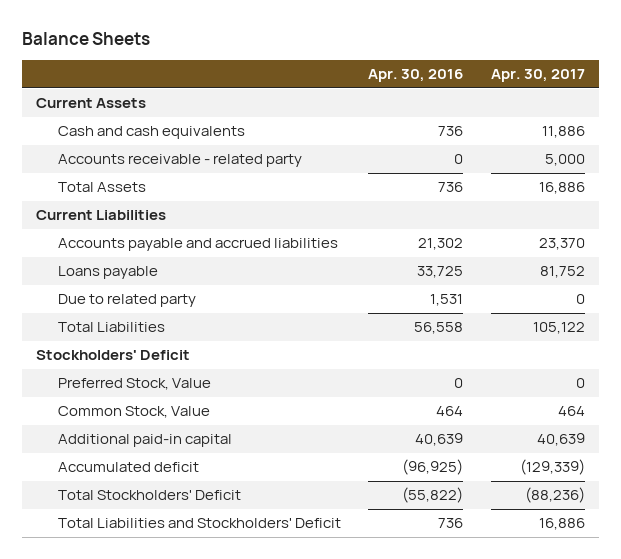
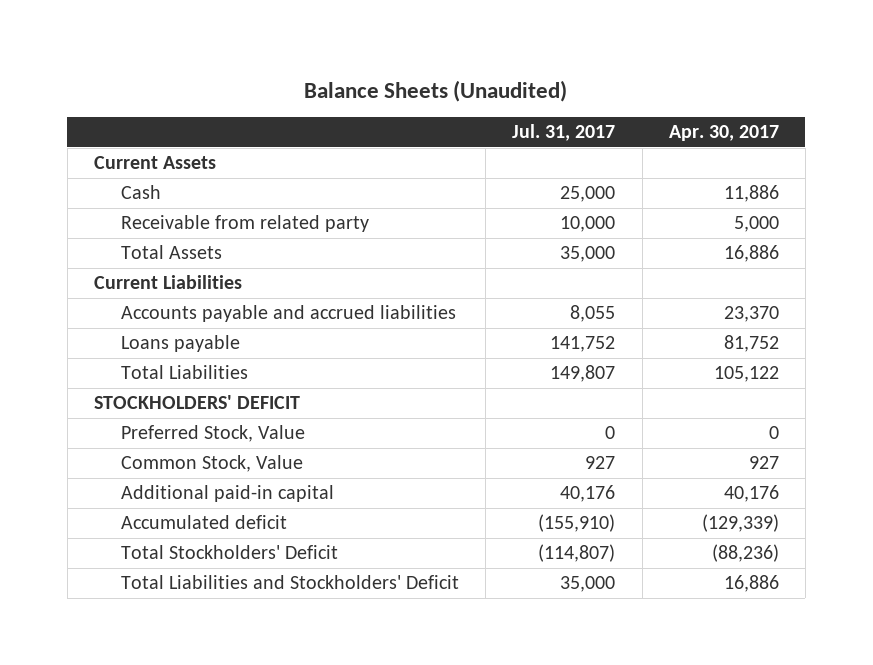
[21,31,150,45] Balance Sheets -> [304,79,568,102] Balance Sheets (Unaudited)
[368,69,464,83] Apr. 30, 2016 -> none
none -> [512,124,616,142] Jul. 31, 2017
[57,126,245,140] Cash and cash equivalents -> [121,185,162,200] Cash
[57,154,302,168] Accounts receivable - related party -> [121,215,370,233] Receivable from related party
[57,294,196,308] Due to related party -> none
[35,350,190,361] Stockholders' Deficit -> [94,395,301,410] STOCKHOLDERS' DEFICIT
[557,406,585,417] 464 -> [748,456,779,470] 927
[536,433,585,447] 40,639 -> [723,485,779,503] 40,176

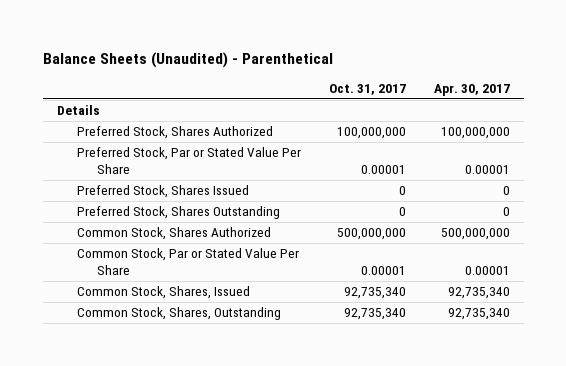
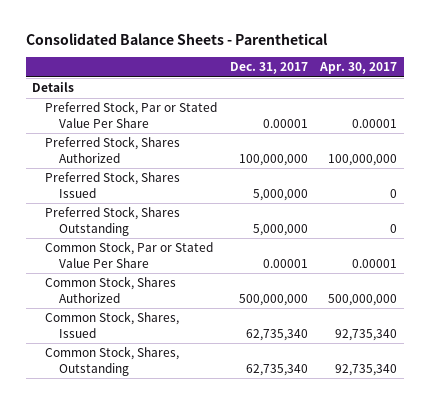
[42,51,333,68] Balance Sheets (Unaudited) - Parenthetical -> [25,32,328,45] Consolidated Balance Sheets - Parenthetical
[328,83,406,95] Oct. 31, 2017 -> none
none -> [229,62,308,75] Dec. 31, 2017
[76,126,273,140] Preferred Stock, Shares Authorized -> [45,136,181,163] Preferred Stock, Shares Authorized
[76,227,271,241] Common Stock, Shares Authorized -> [45,276,177,303] Common Stock, Shares Authorized

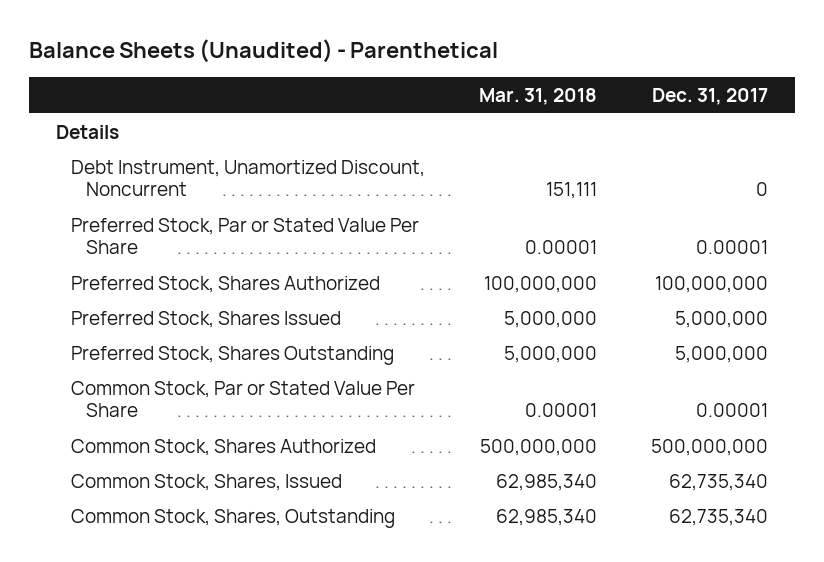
[25,32,328,45] Consolidated Balance Sheets - Parenthetical -> [28,39,498,64] Balance Sheets (Unaudited) - Parenthetical
[319,62,398,75] Apr. 30, 2017 -> none
none -> [478,88,597,106] Mar. 31, 2018
none -> [70,159,425,197] Debt Instrument, Unamortized Discount, Noncurrent

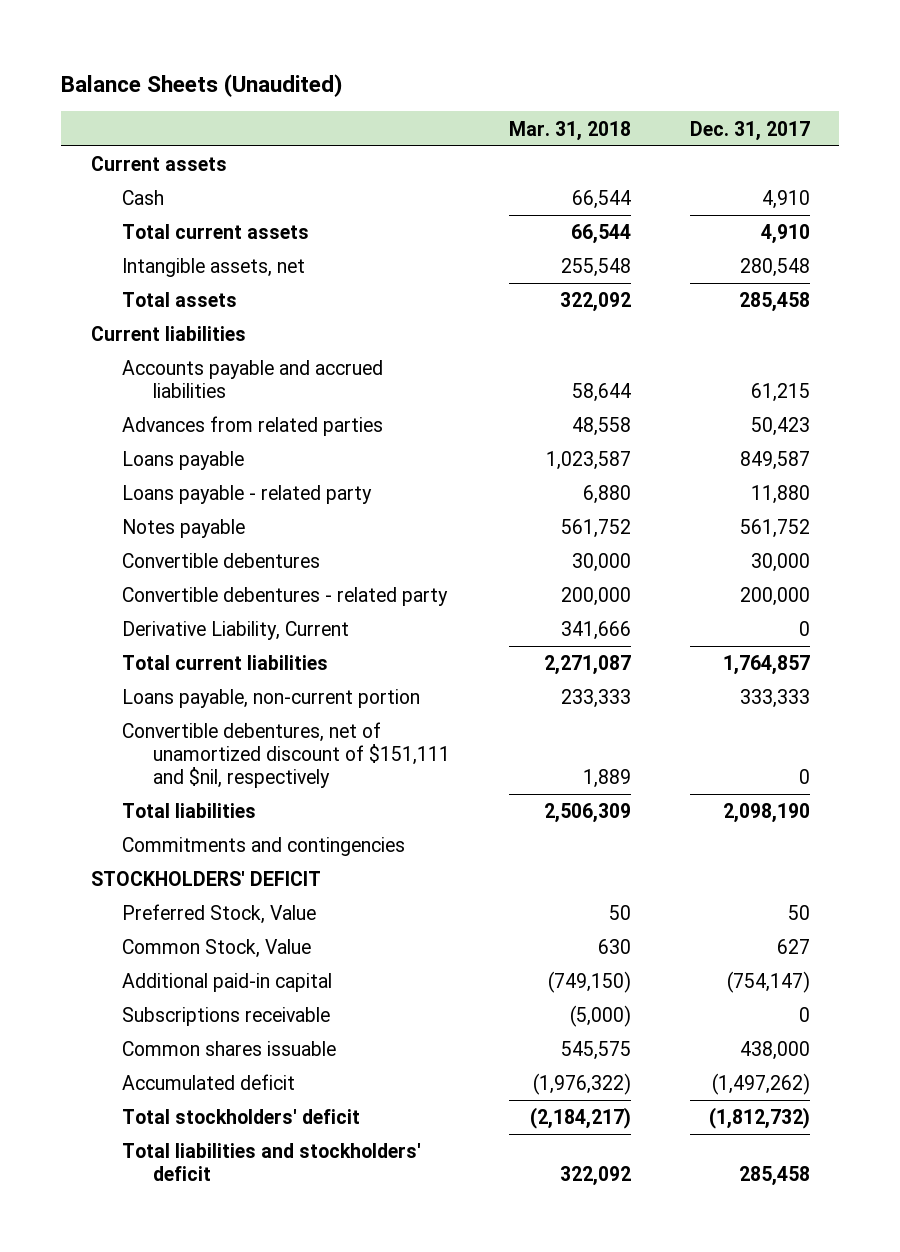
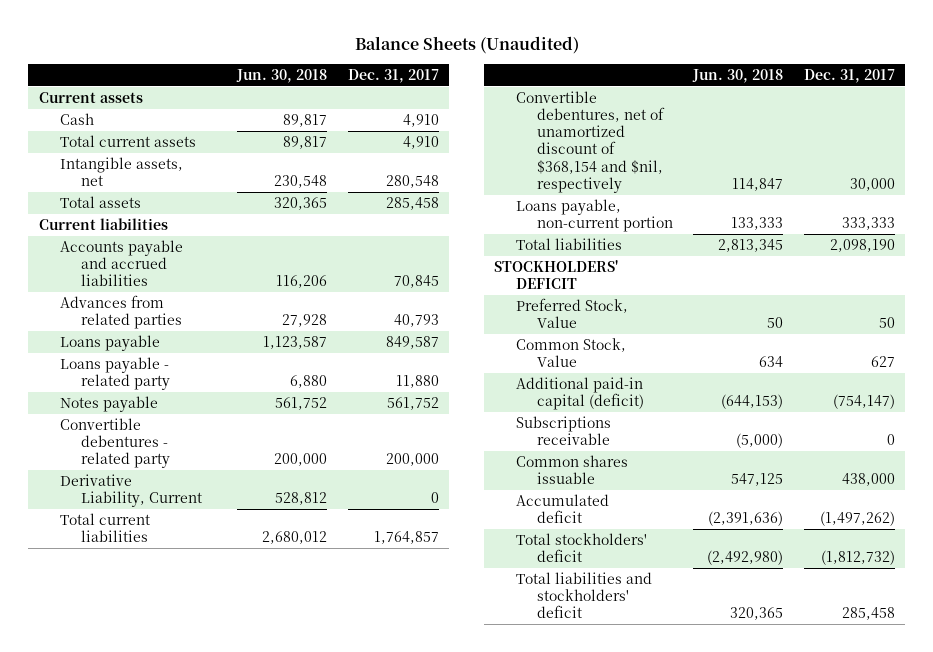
[508,120,631,141] Mar. 31, 2018 -> none
none -> [236,68,328,83] Jun. 30, 2018
[750,383,810,403] 61,215 -> [393,275,439,289] 70,845
[750,417,810,437] 50,423 -> [393,314,439,328] 40,793
[121,553,320,569] Convertible debentures -> none
none -> [515,91,665,193] Convertible debentures, net of unamortized discount of $368,154 and $nil, respectively
[121,722,451,788] Convertible debentures, net of unamortized discount of $151,111 and $nil, respectively -> none
[121,837,405,857] Commitments and contingencies -> none
[121,973,332,993] Additional paid-in capital -> [515,377,644,411] Additional paid-in capital (deficit)

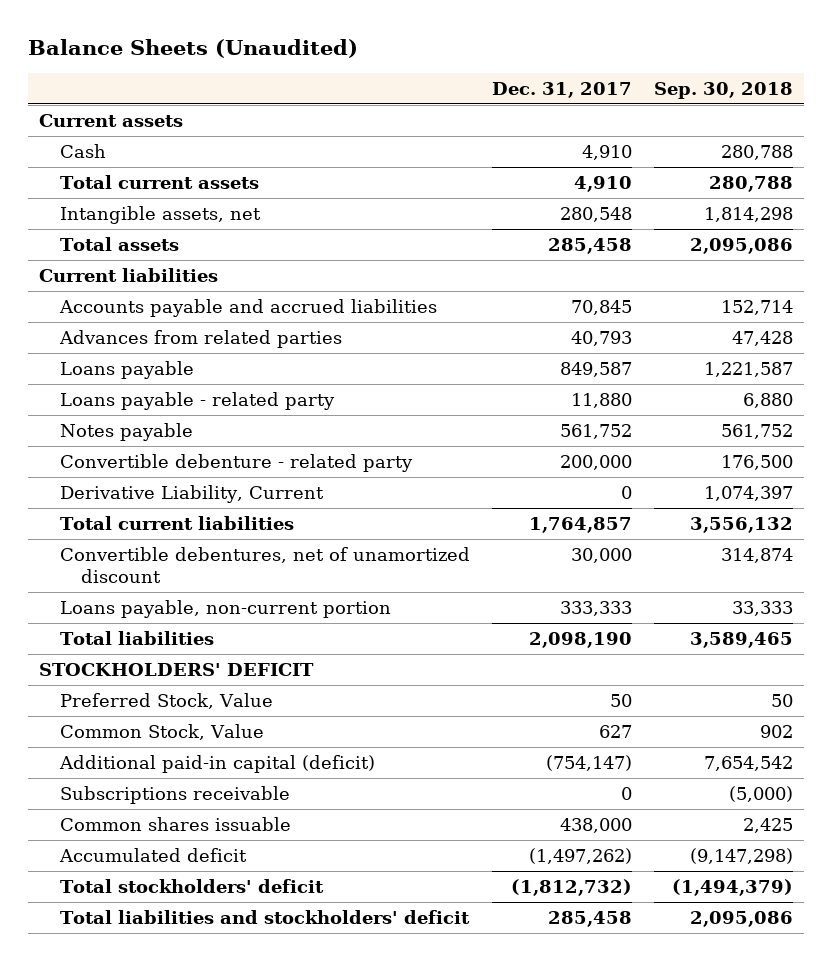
[236,68,328,83] Jun. 30, 2018 -> none
none -> [653,81,793,99] Sep. 30, 2018
[59,418,170,469] Convertible debentures - related party -> [59,453,413,472] Convertible debenture - related party
[515,91,665,193] Convertible debentures, net of unamortized discount of $368,154 and $nil, respectively -> [59,546,470,584] Convertible debentures, net of unamortized discount

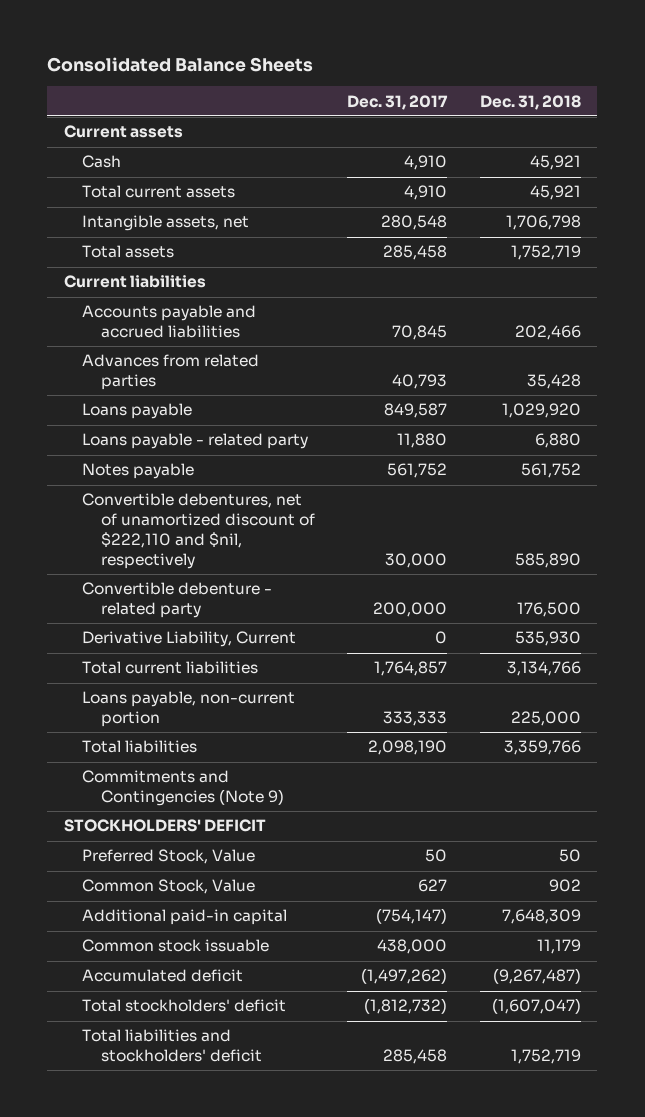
[27,39,358,59] Balance Sheets (Unaudited) -> [47,57,314,73] Consolidated Balance Sheets
[653,81,793,99] Sep. 30, 2018 -> none
none -> [479,94,581,110] Dec. 31, 2018
none -> [82,493,315,569] Convertible debentures, net of unamortized discount of $222,110 and $nil, respectively
[59,546,470,584] Convertible debentures, net of unamortized discount -> none
none -> [82,770,284,807] Commitments and Contingencies (Note 9)
[59,785,290,804] Subscriptions receivable -> none
[58,754,375,773] Additional paid-in capital (deficit) -> [82,909,288,926] Additional paid-in capital
[59,816,291,831] Common shares issuable -> [82,939,270,953] Common stock issuable

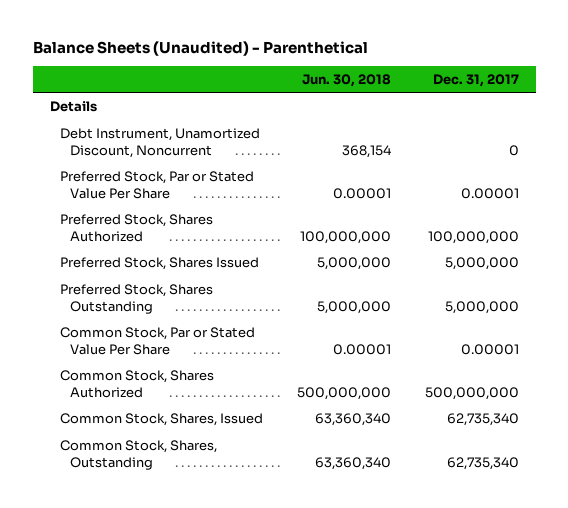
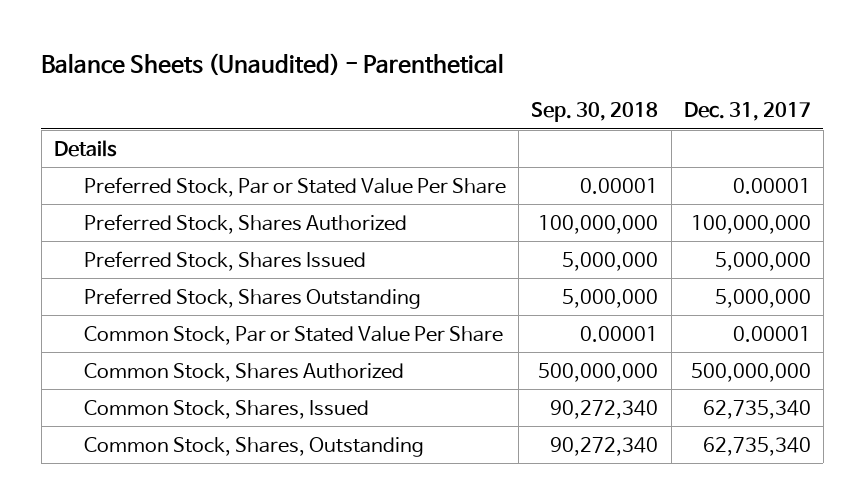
[301,73,391,87] Jun. 30, 2018 -> none
none -> [531,102,659,123] Sep. 30, 2018
[60,128,261,158] Debt Instrument, Unamortized Discount, Noncurrent -> none

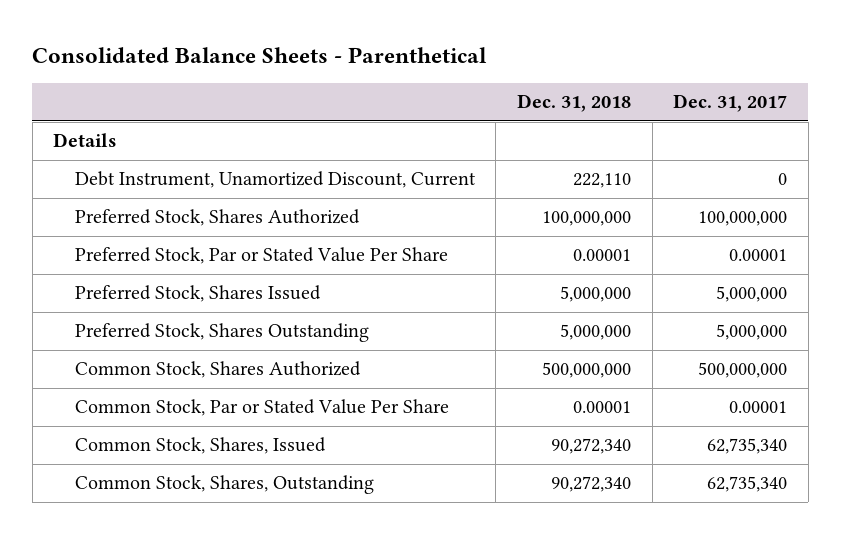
[41,52,505,76] Balance Sheets (Unaudited) - Parenthetical -> [32,47,488,64] Consolidated Balance Sheets - Parenthetical
[531,102,659,123] Sep. 30, 2018 -> none
none -> [517,94,632,113] Dec. 31, 2018
none -> [74,171,476,189] Debt Instrument, Unamortized Discount, Current
[84,176,507,197] Preferred Stock, Par or Stated Value Per Share -> [74,247,448,265] Preferred Stock, Par or Stated Value Per Share
[84,325,504,345] Common Stock, Par or Stated Value Per Share -> [74,399,449,417] Common Stock, Par or Stated Value Per Share

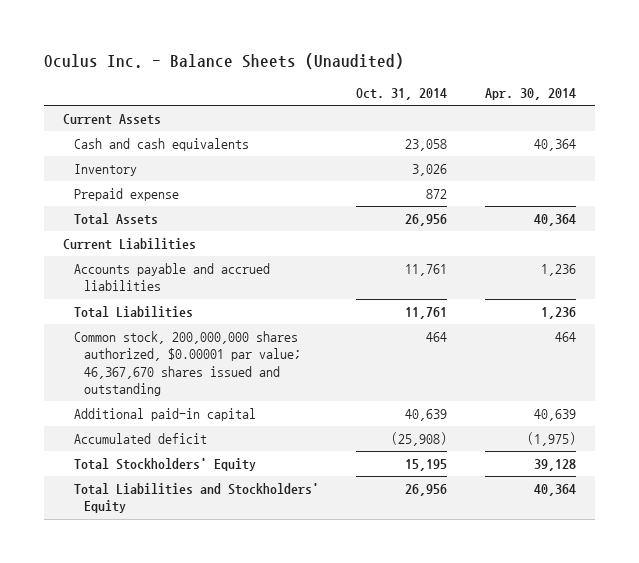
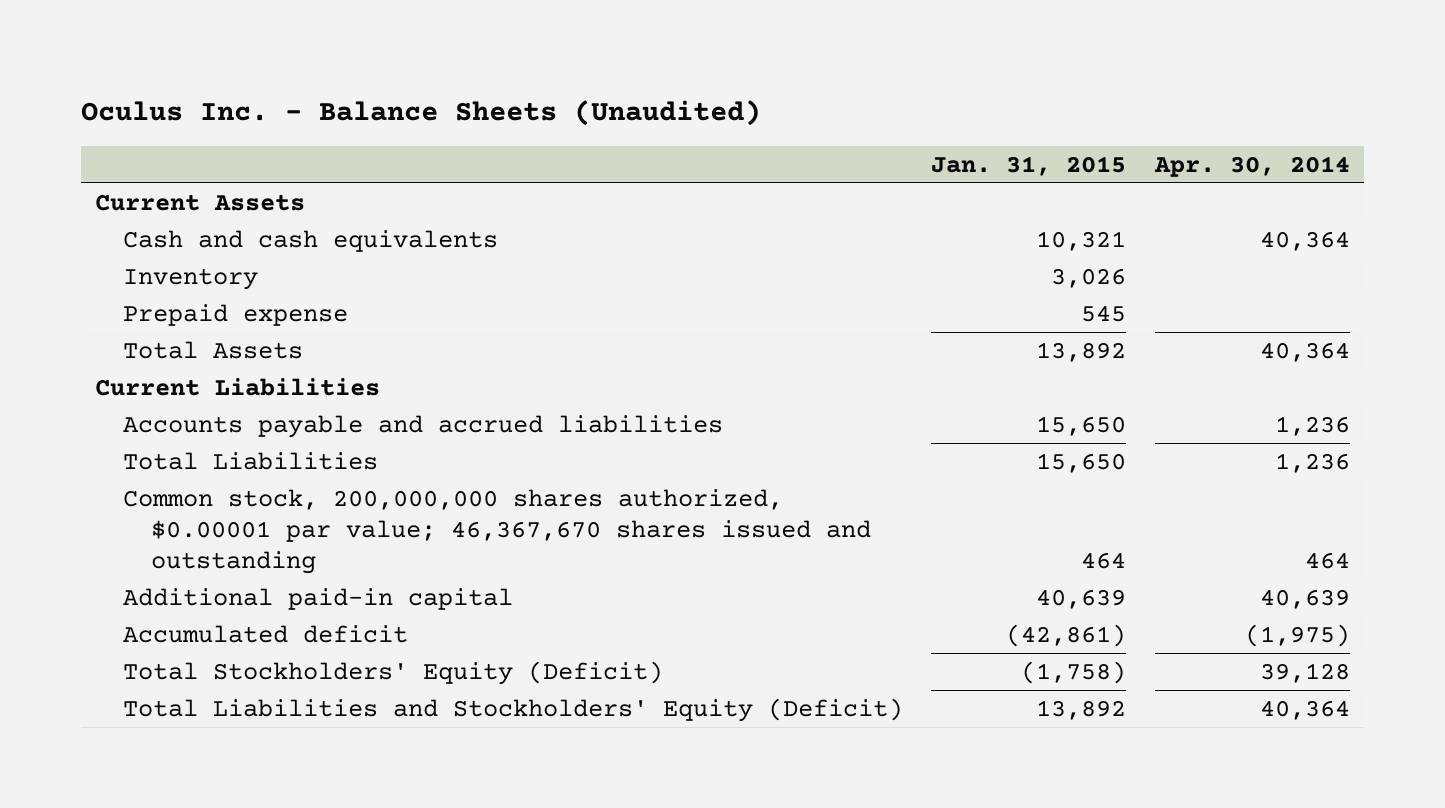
[356,88,448,101] Oct. 31, 2014 -> none
none -> [931,155,1127,176] Jan. 31, 2015
[73,458,256,472] Total Stockholders' Equity -> [122,661,663,686] Total Stockholders' Equity (Deficit)
[73,483,319,514] Total Liabilities and Stockholders' Equity -> [122,698,903,723] Total Liabilities and Stockholders' Equity (Deficit)

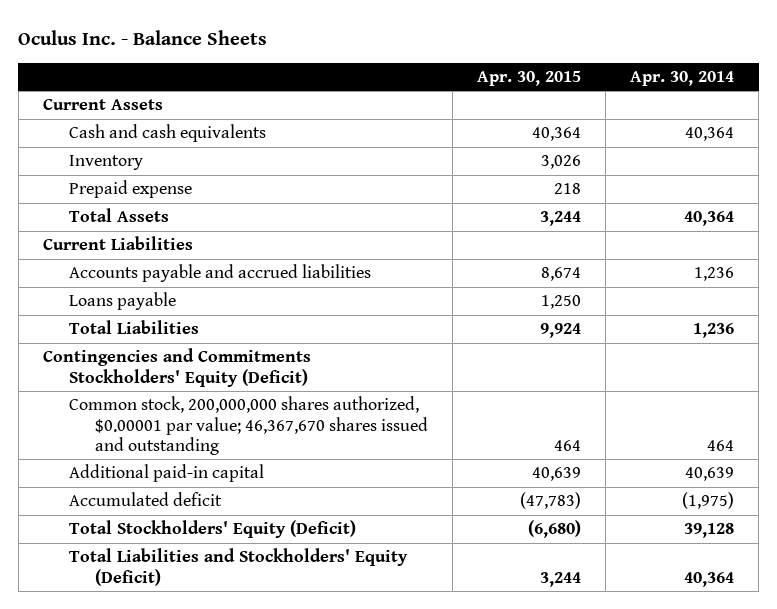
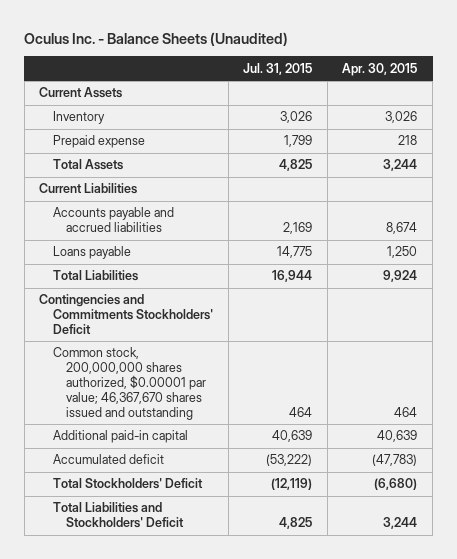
[18,30,268,46] Oculus Inc. - Balance Sheets -> [24,31,289,46] Oculus Inc. - Balance Sheets (Unaudited)
[630,70,735,86] Apr. 30, 2014 -> none
none -> [243,62,313,75] Jul. 31, 2015
[68,124,266,143] Cash and cash equivalents -> none
[42,348,311,387] Contingencies and Commitments Stockholders' Equity (Deficit) -> [39,294,213,335] Contingencies and Commitments Stockholders' Deficit
[68,520,356,539] Total Stockholders' Equity (Deficit) -> [52,478,203,490] Total Stockholders' Deficit
[68,548,408,586] Total Liabilities and Stockholders' Equity (Deficit) -> [52,502,185,529] Total Liabilities and Stockholders' Deficit

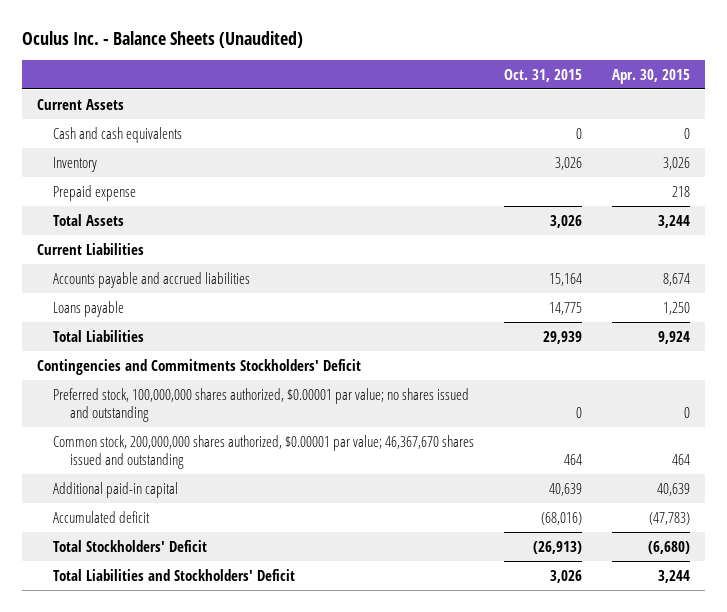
[243,62,313,75] Jul. 31, 2015 -> none
none -> [504,68,583,82] Oct. 31, 2015
none -> [53,126,183,143] Cash and cash equivalents
none -> [53,387,470,422] Preferred stock, 100,000,000 shares authorized, $0.00001 par value; no shares issued and outstanding

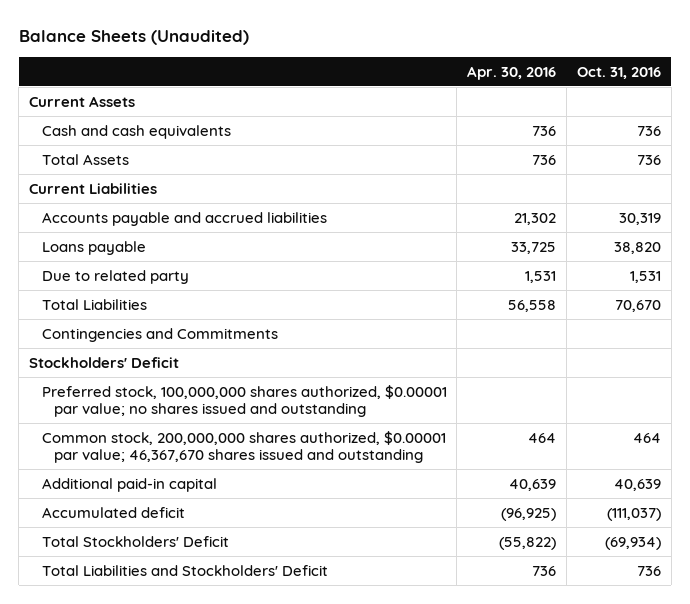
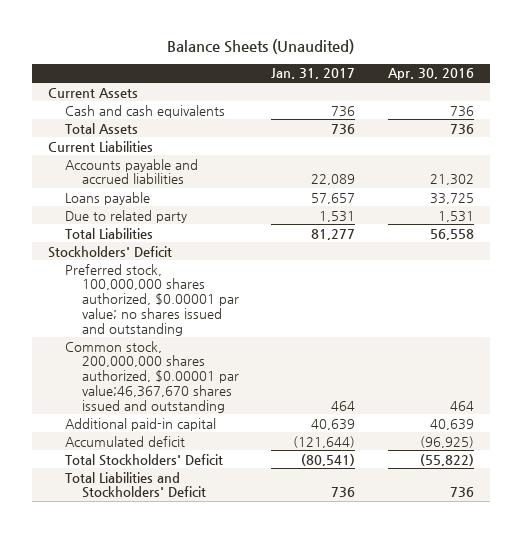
[576,66,661,79] Oct. 31, 2016 -> none
none -> [271,68,356,80] Jan. 31, 2017
[41,327,278,342] Contingencies and Commitments -> none
[41,430,446,464] Common stock, 200,000,000 shares authorized, $0.00001 par value; 46,367,670 shares issued and outstanding -> [64,340,240,413] Common stock, 200,000,000 shares authorized, $0.00001 par value;46,367,670 shares issued and outstanding

